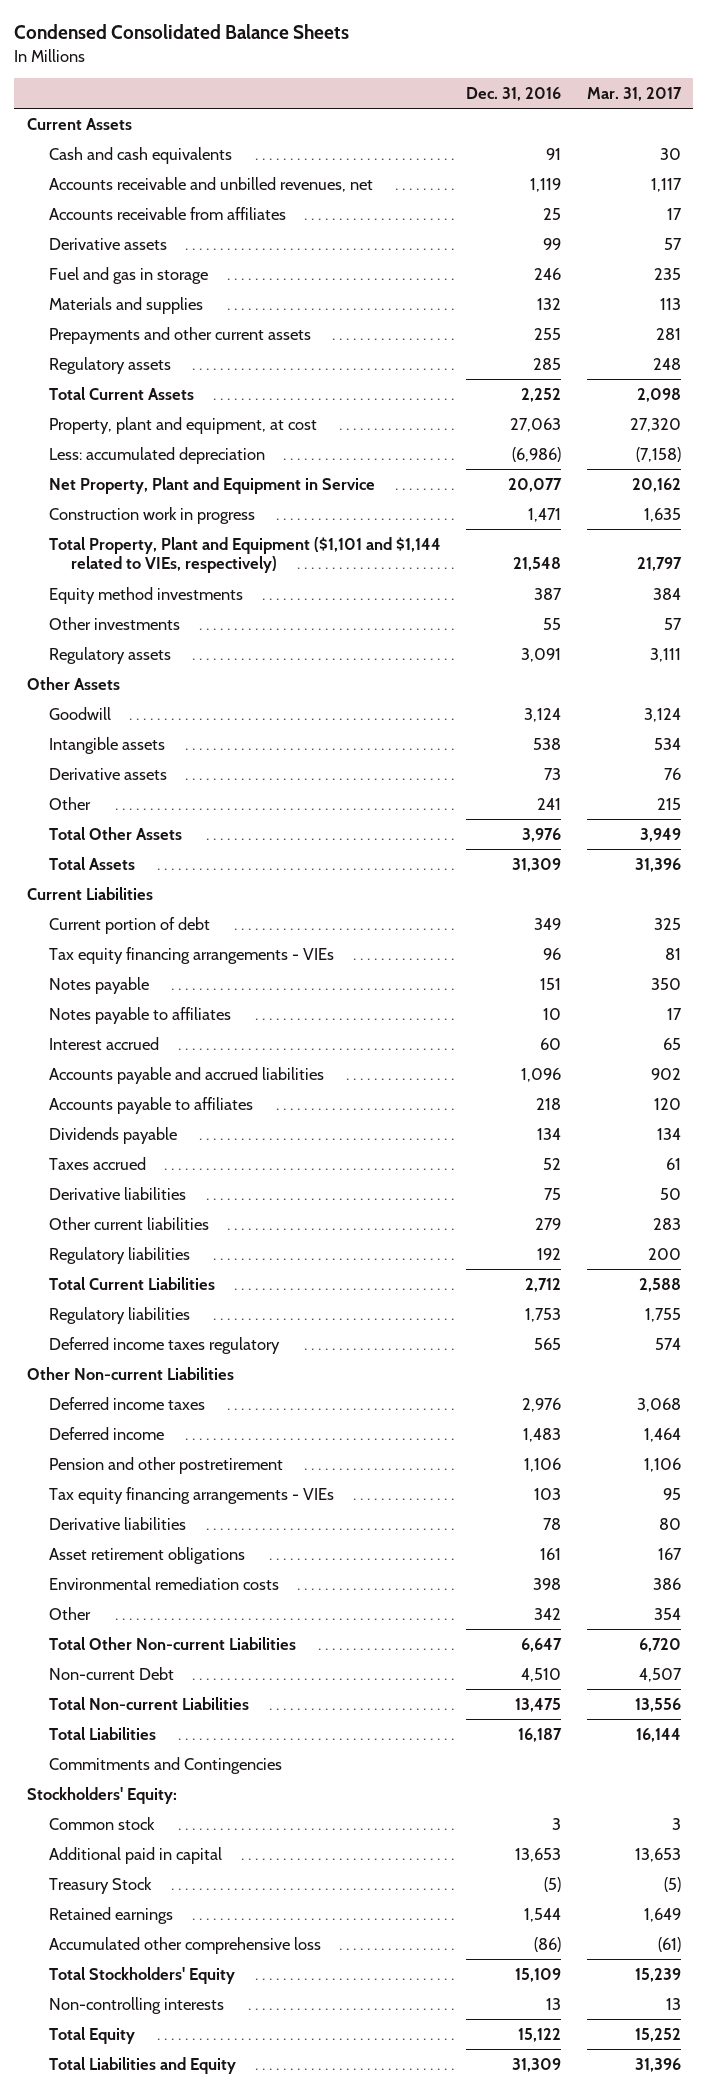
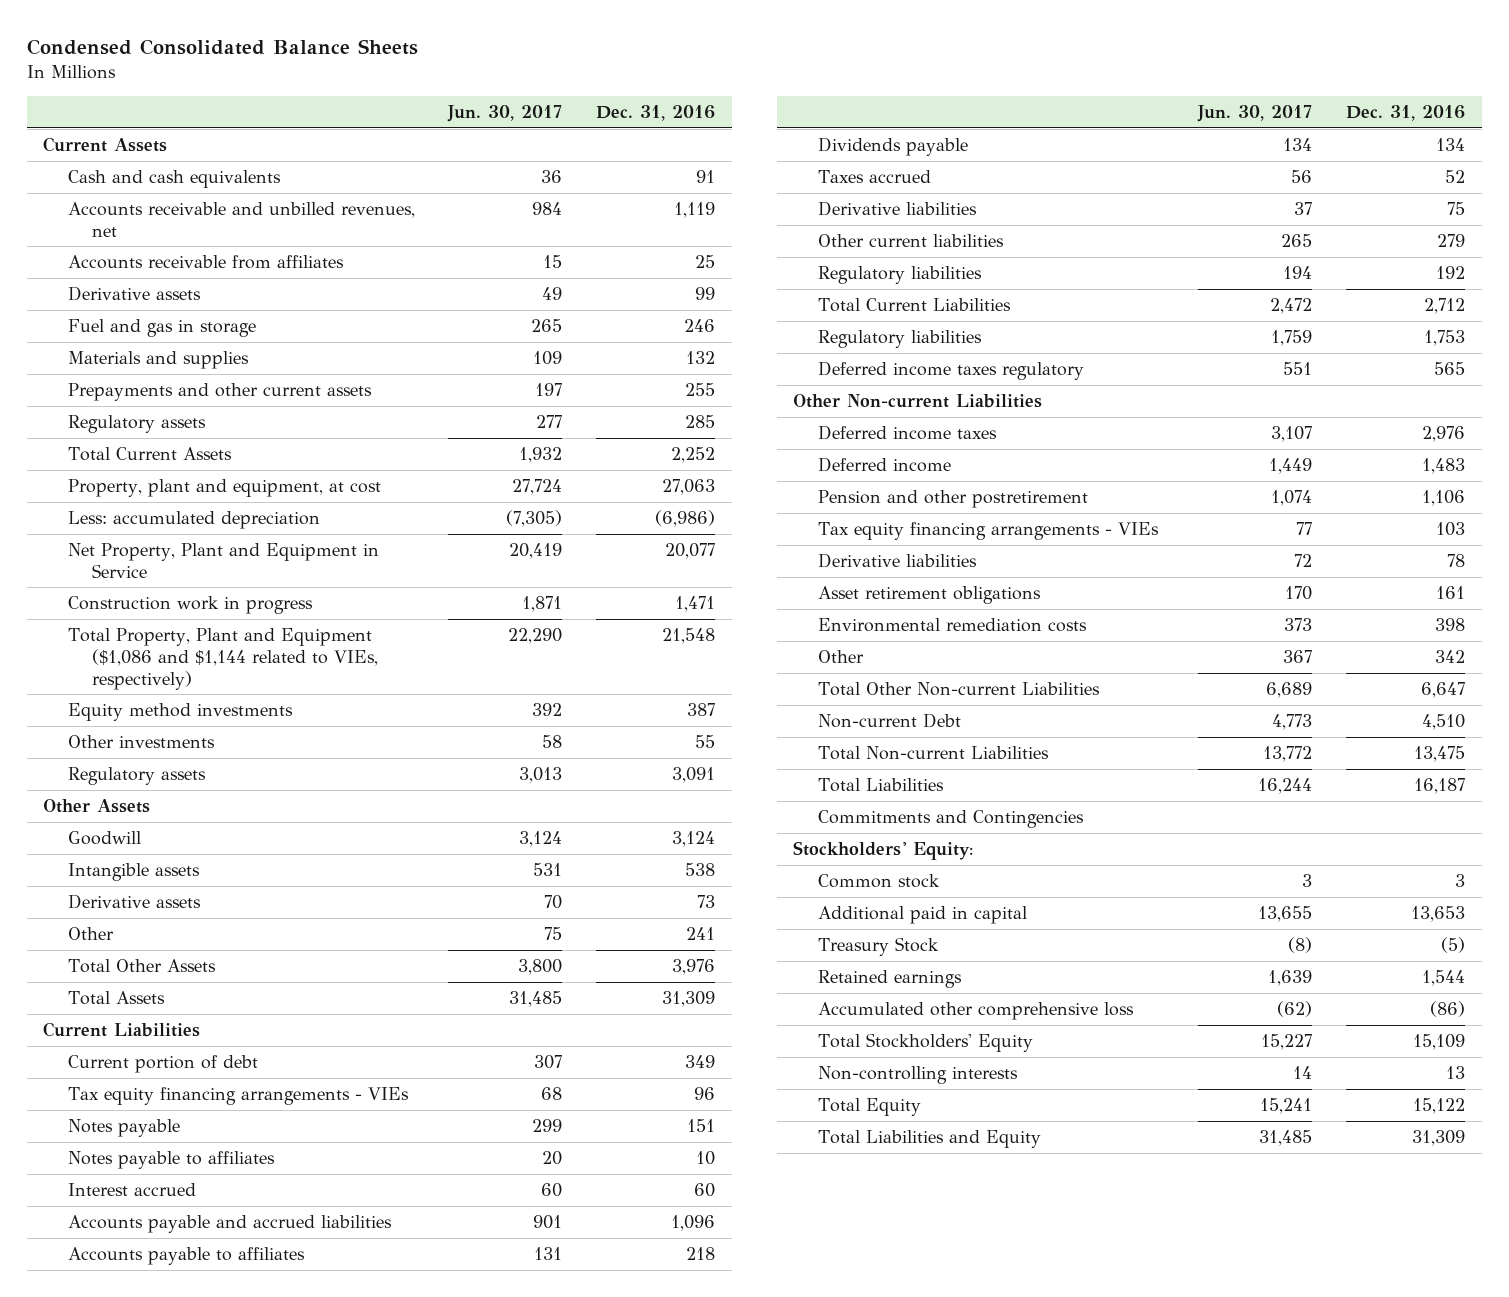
[586,87,682,102] Mar. 31, 2017 -> none
none -> [447,104,563,122] Jun. 30, 2017
[48,536,441,574] Total Property, Plant and Equipment ($1,101 and $1,144 related to VIEs, respectively) -> [67,627,378,690] Total Property, Plant and Equipment ($1,086 and $1,144 related to VIEs, respectively)

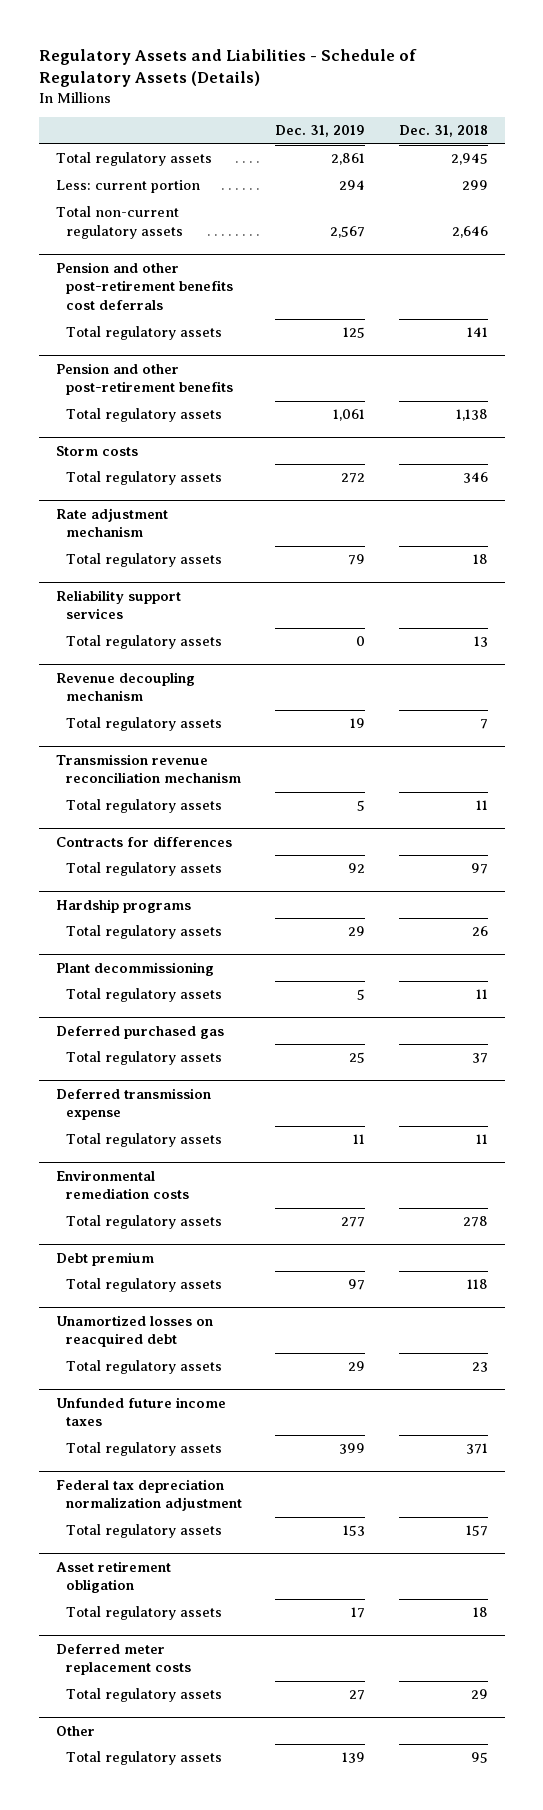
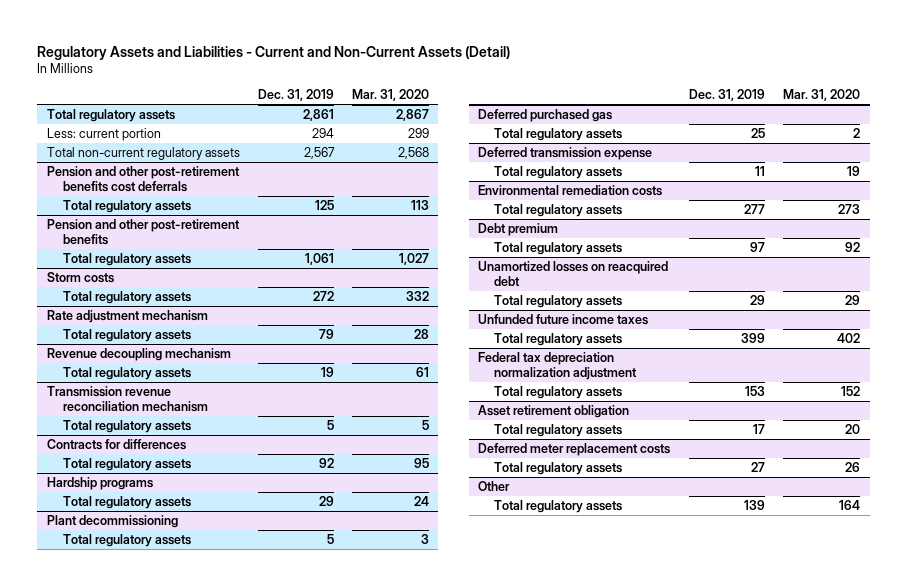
[38,48,417,88] Regulatory Assets and Liabilities - Schedule of Regulatory Assets (Details) -> [37,45,511,60] Regulatory Assets and Liabilities - Current and Non-Current Assets (Detail)
[398,125,488,138] Dec. 31, 2018 -> none
none -> [352,89,430,102] Mar. 31, 2020
[55,589,181,620] Reliability support services -> none
[65,635,222,650] Total regulatory assets -> none

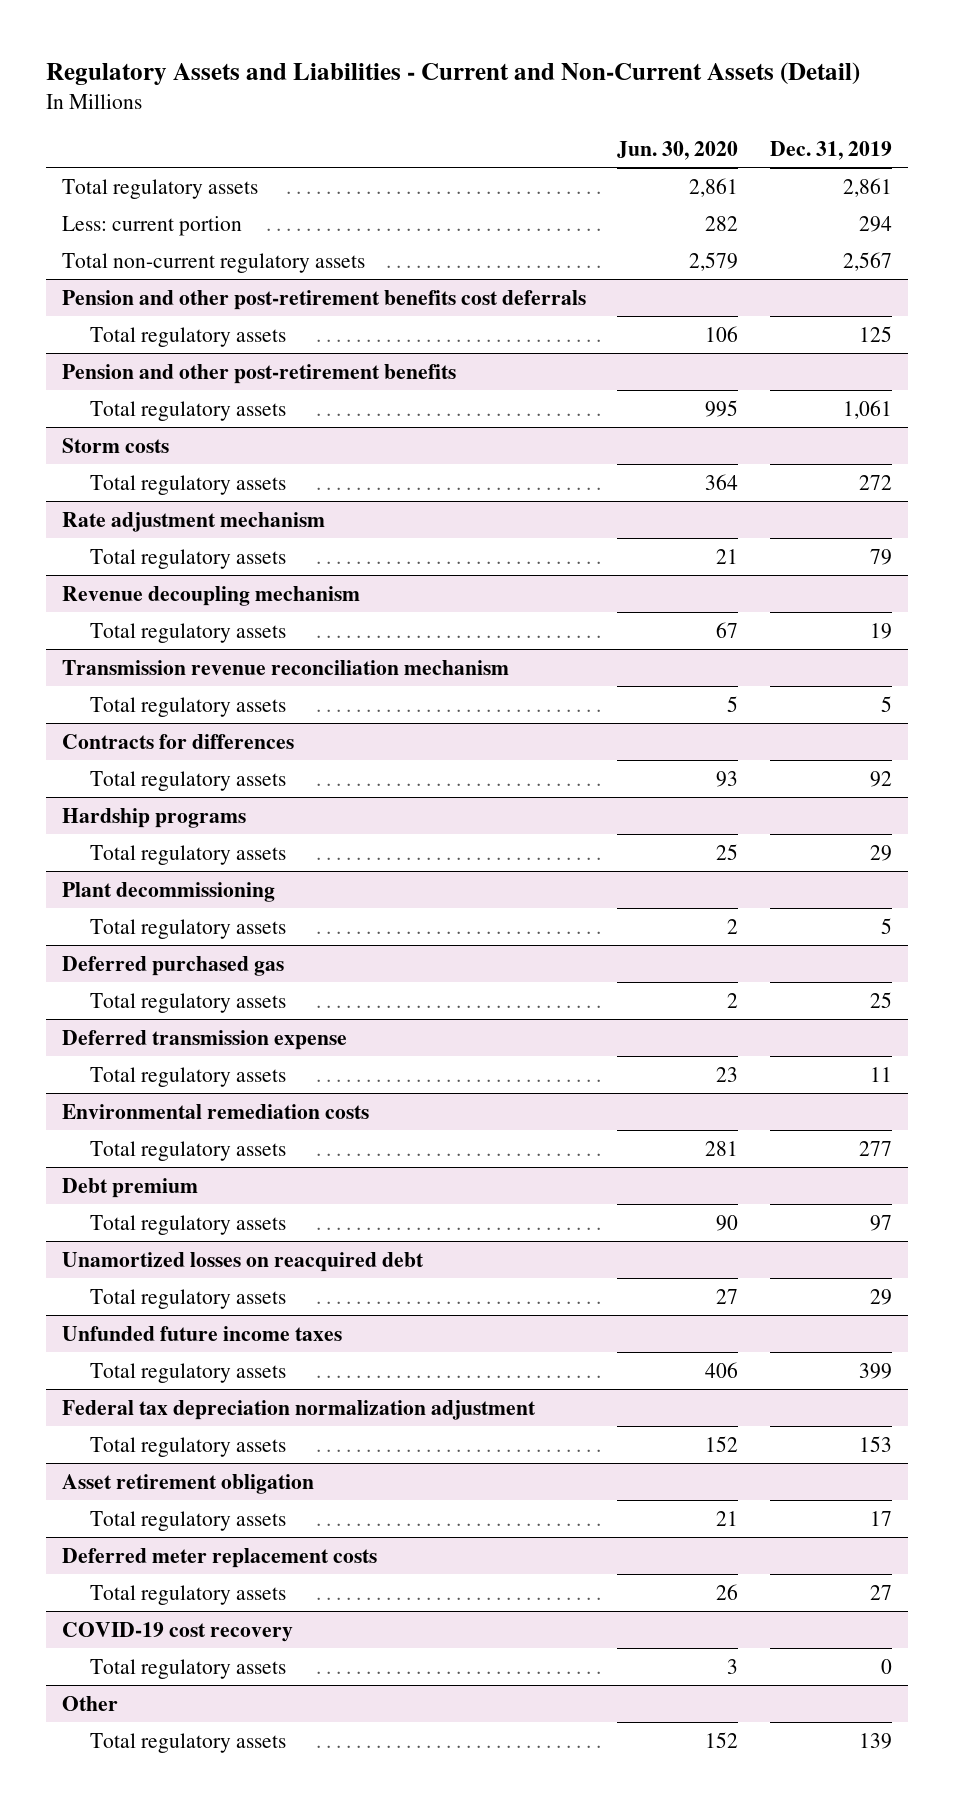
[352,89,430,102] Mar. 31, 2020 -> none
none -> [617,141,739,161] Jun. 30, 2020
none -> [61,1621,293,1642] COVID-19 cost recovery
none -> [89,1658,286,1679] Total regulatory assets

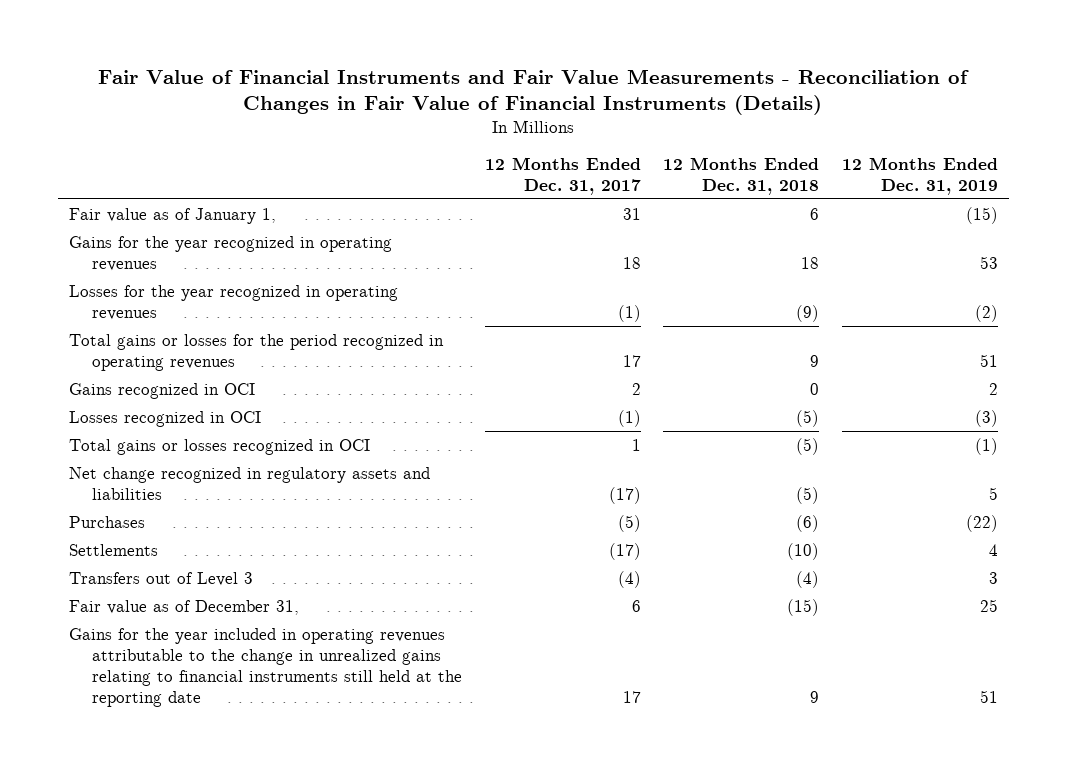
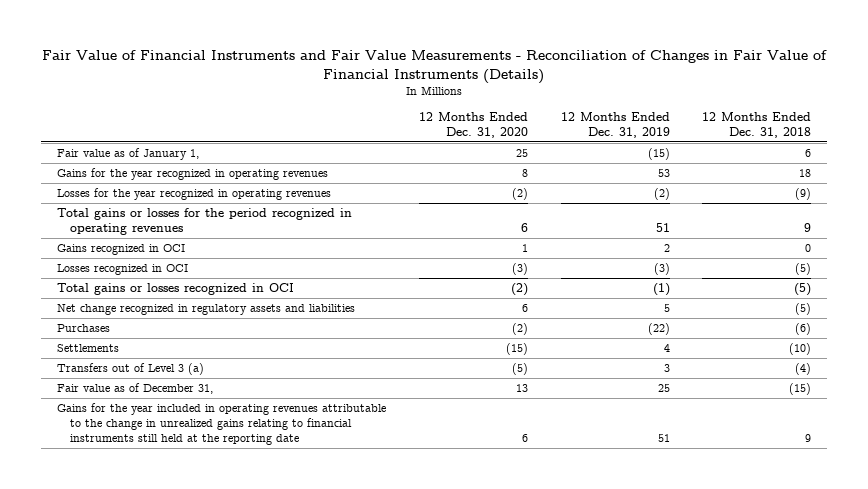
[484,156,641,195] 12 Months Ended Dec. 31, 2017 -> none
none -> [418,112,528,139] 12 Months Ended Dec. 31, 2020
[69,571,254,586] Transfers out of Level 3 -> [57,363,205,376] Transfers out of Level 3 (a)

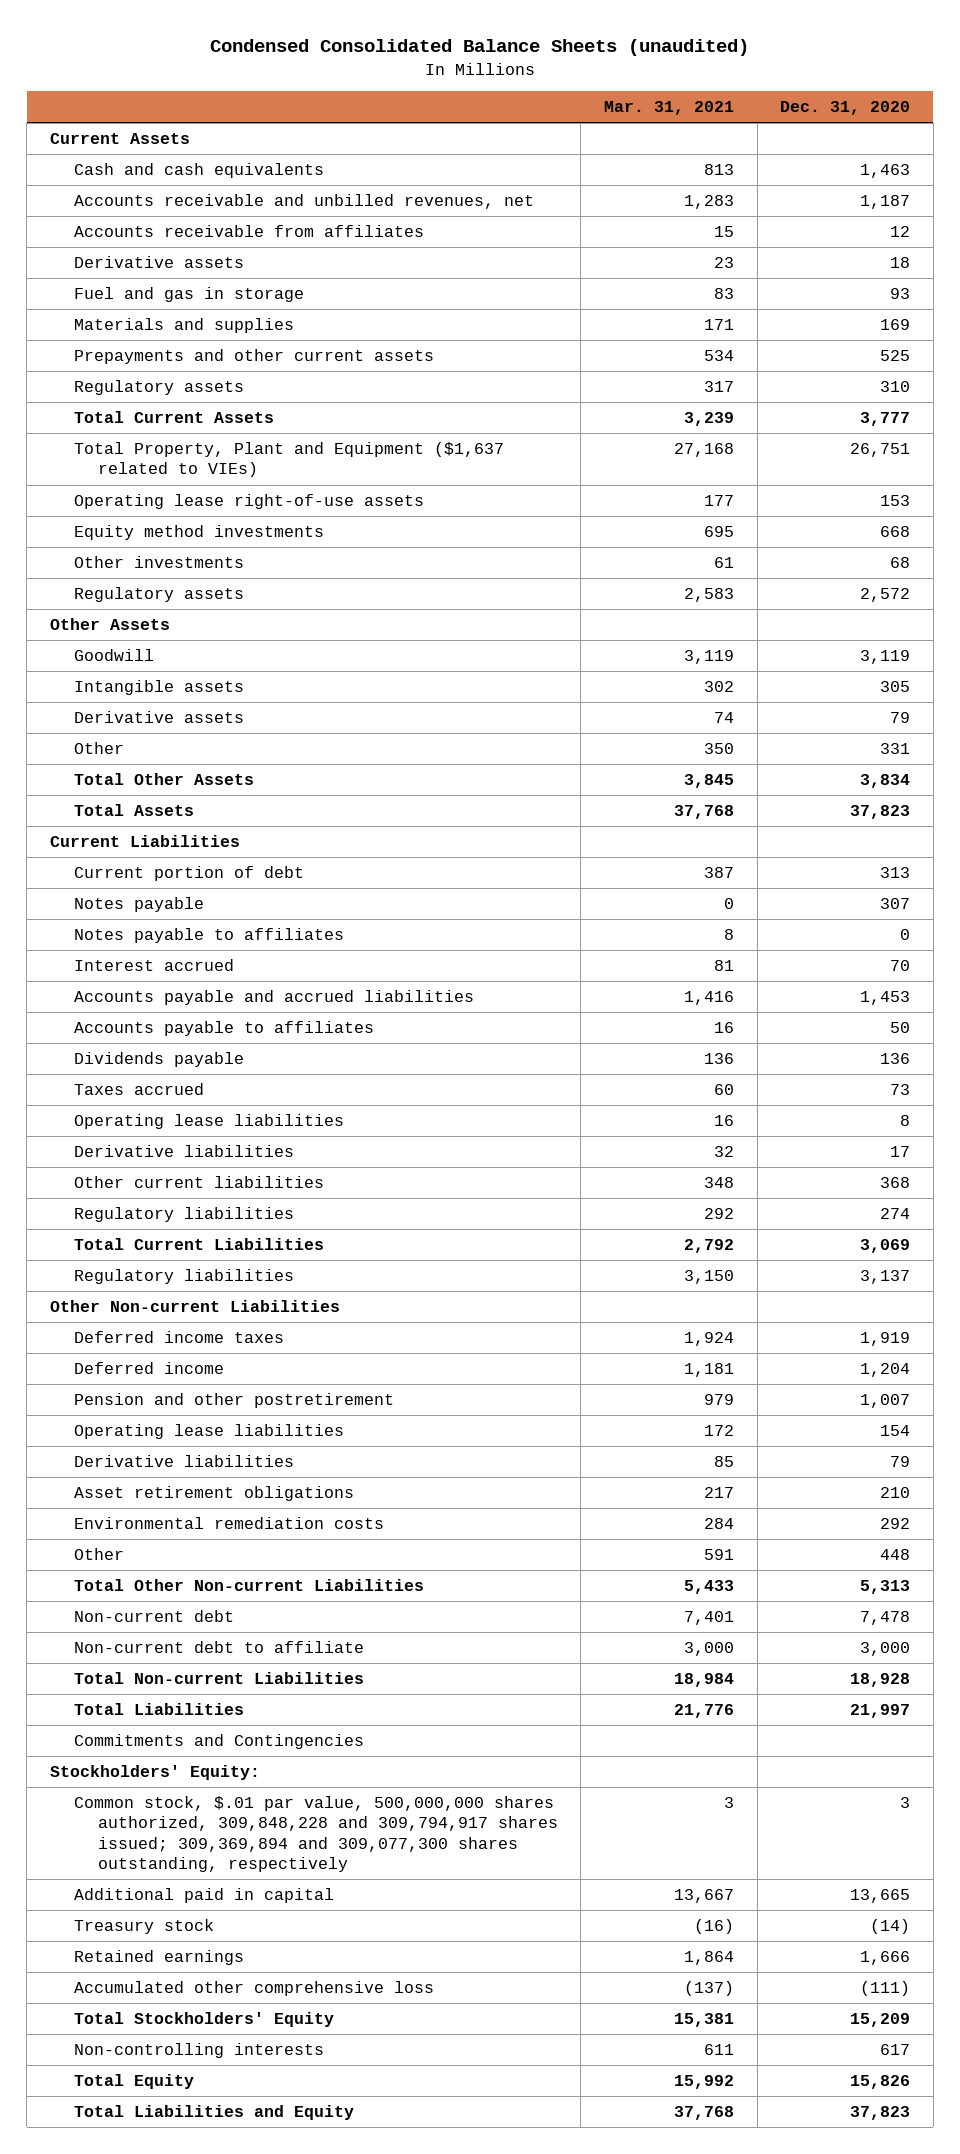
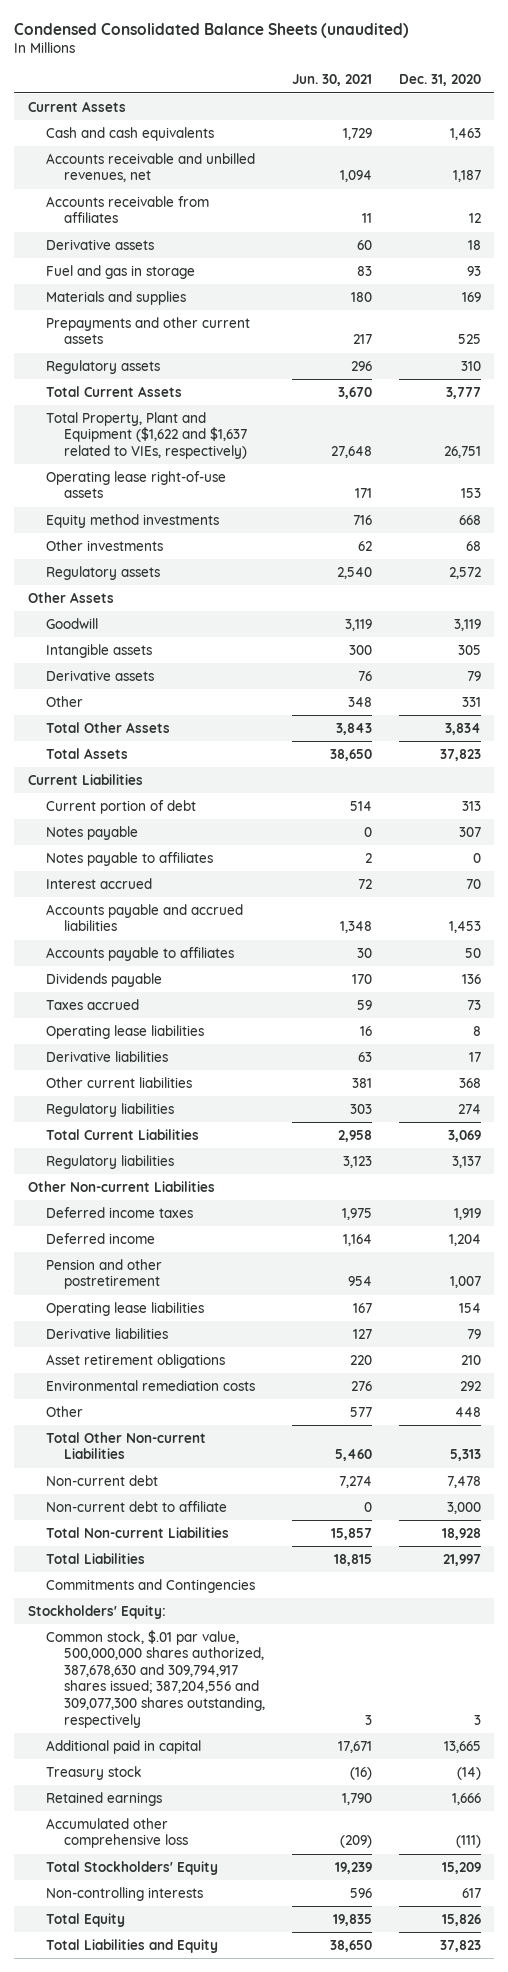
[604,101,735,116] Mar. 31, 2021 -> none
none -> [291,74,372,87] Jun. 30, 2021
[73,442,504,478] Total Property, Plant and Equipment ($1,637 related to VIEs) -> [45,411,247,459] Total Property, Plant and Equipment ($1,622 and $1,637 related to VIEs, respectively)
[73,1796,558,1872] Common stock, $.01 par value, 500,000,000 shares authorized, 309,848,228 and 309,794,917 shares issued; 309,369,894 and 309,077,300 shares outstanding, respectively -> [45,1629,265,1728] Common stock, $.01 par value, 500,000,000 shares authorized, 387,678,630 and 309,794,917 shares issued; 387,204,556 and 309,077,300 shares outstanding, respectively

